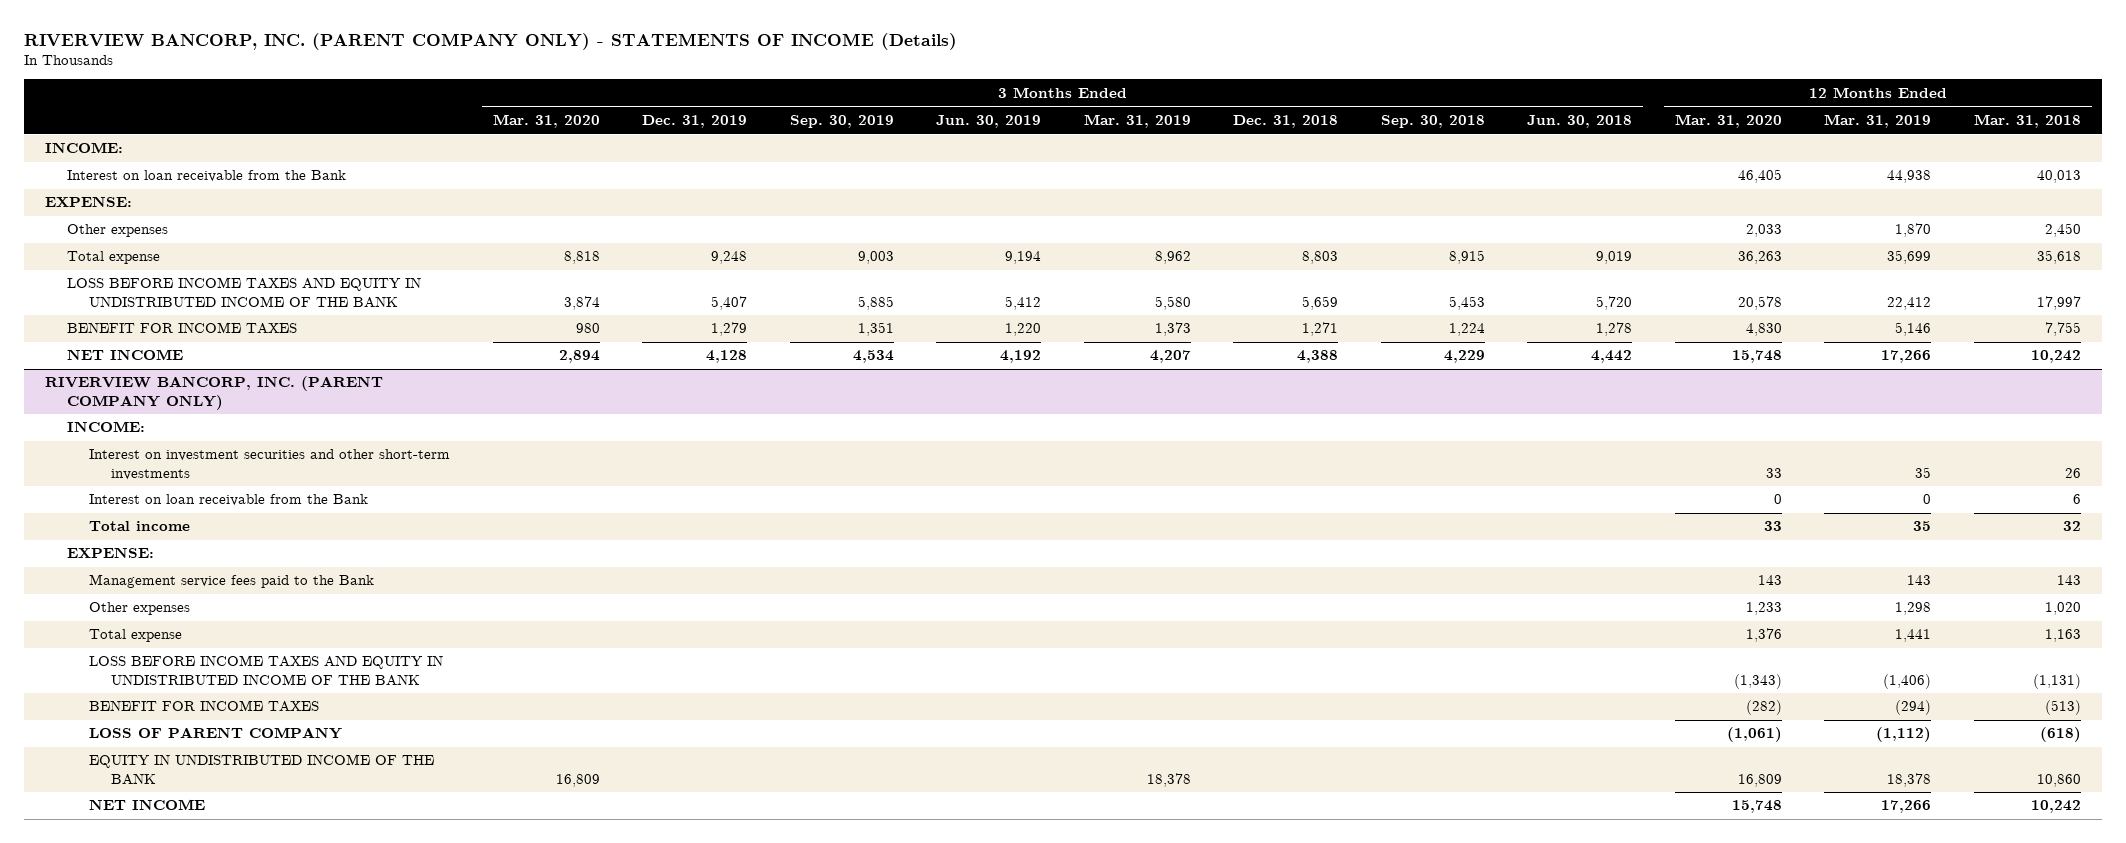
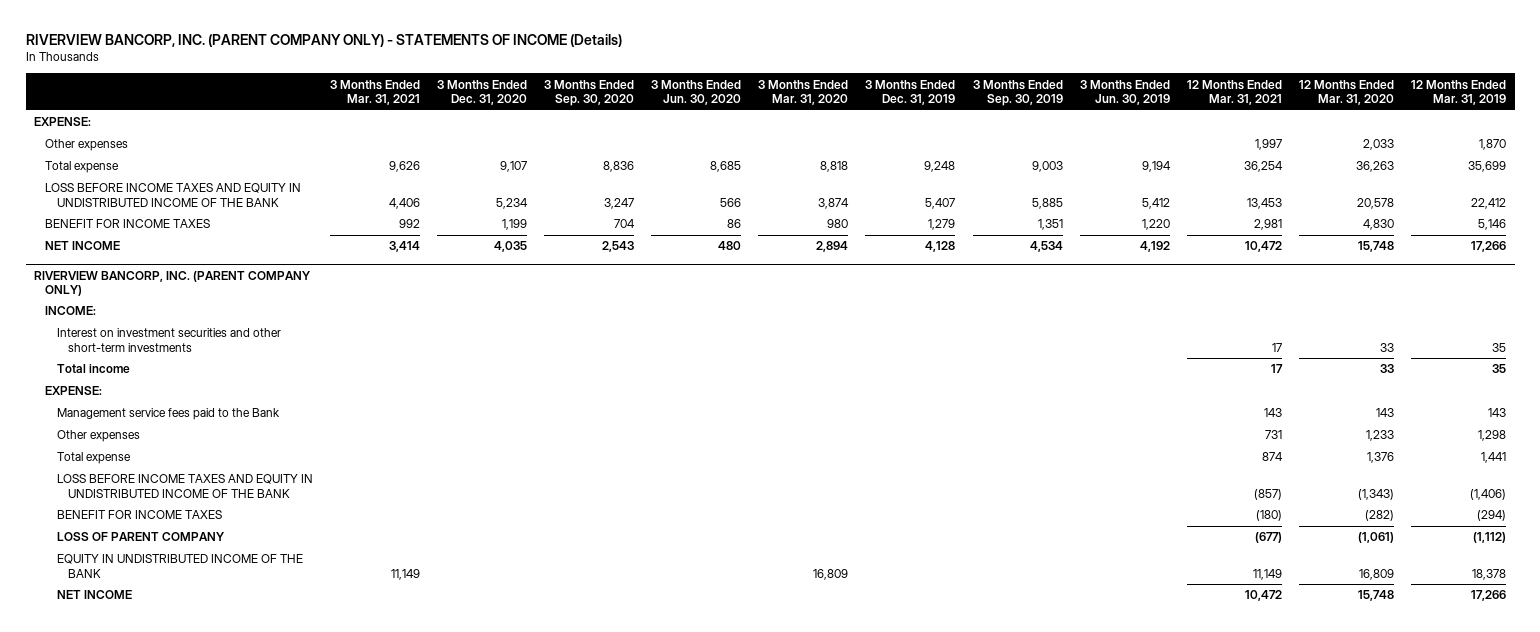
[1083,113,1191,128] Mar. 31, 2019 -> none
[1233,114,1339,128] Dec. 31, 2018 -> none
[1380,114,1485,128] Sep. 30, 2018 -> none
[1527,114,1633,128] Jun. 30, 2018 -> none
[1973,113,2081,128] Mar. 31, 2018 -> none
none -> [329,79,420,106] 3 Months Ended Mar. 31, 2021
none -> [436,79,527,106] 3 Months Ended Dec. 31, 2020
none -> [543,79,634,107] 3 Months Ended Sep. 30, 2020
none -> [651,79,742,106] 3 Months Ended Jun. 30, 2020
none -> [1186,79,1282,106] 12 Months Ended Mar. 31, 2021
[44,142,123,154] INCOME: -> none
[67,170,347,183] Interest on loan receivable from the Bank -> none
[89,494,369,507] Interest on loan receivable from the Bank -> none

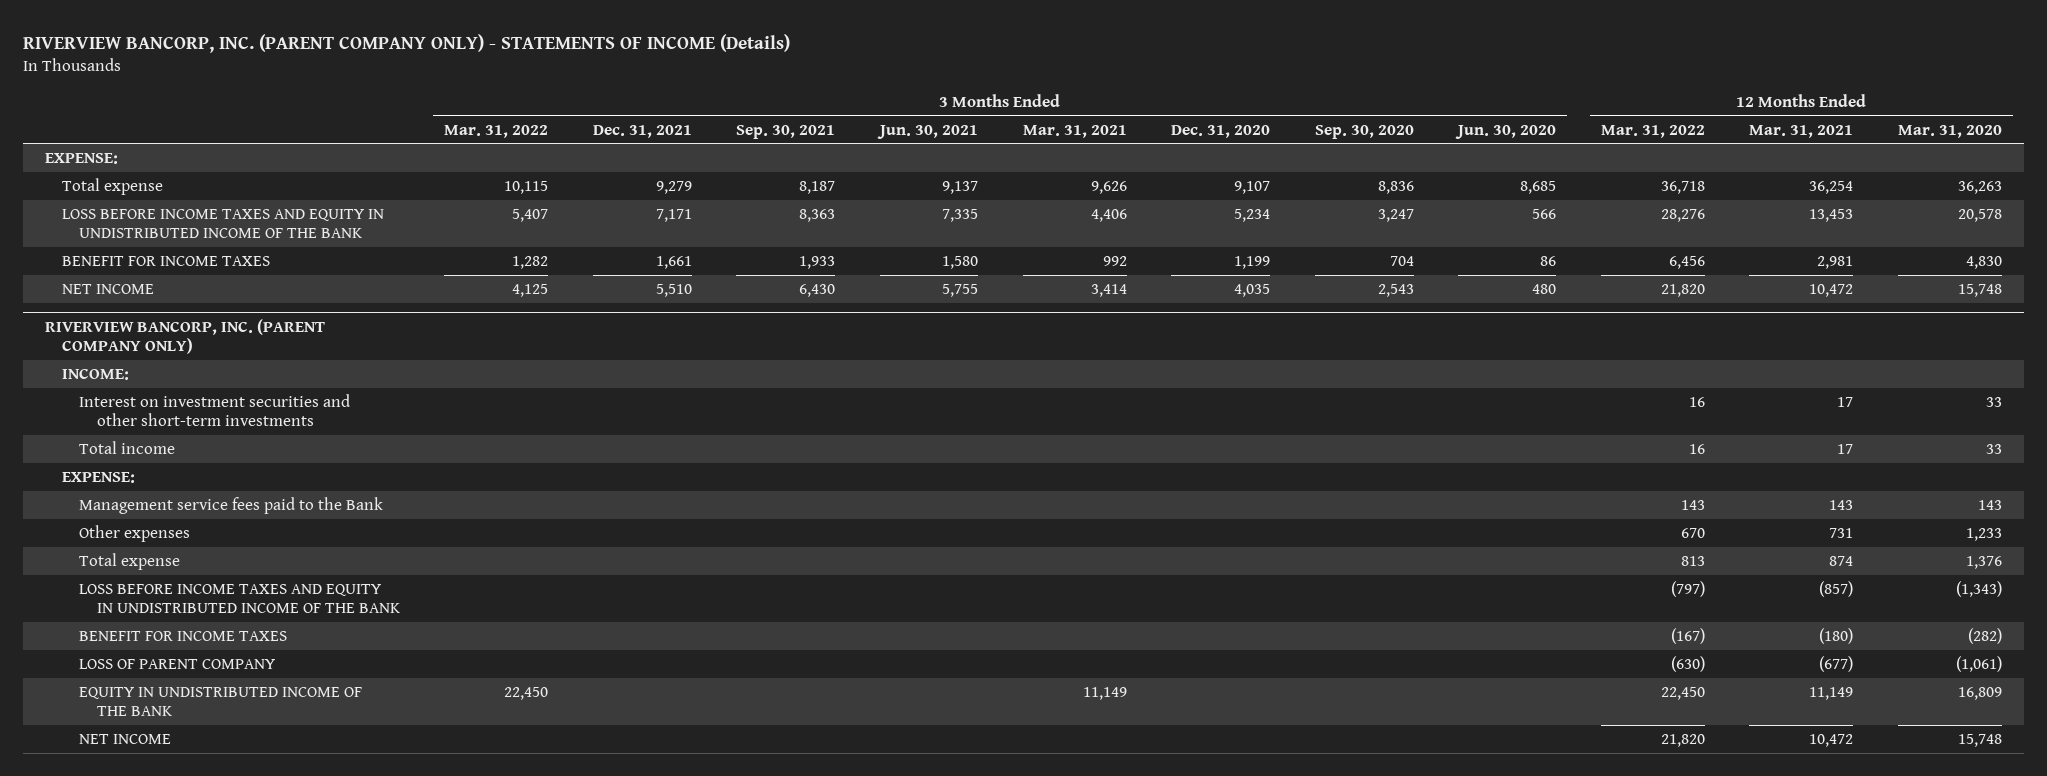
[758,79,849,106] 3 Months Ended Mar. 31, 2020 -> none
[865,79,956,106] 3 Months Ended Dec. 31, 2019 -> none
[972,79,1063,107] 3 Months Ended Sep. 30, 2019 -> none
[1079,79,1170,106] 3 Months Ended Jun. 30, 2019 -> none
[1411,79,1507,106] 12 Months Ended Mar. 31, 2019 -> none
none -> [444,124,549,138] Mar. 31, 2022
none -> [592,124,692,138] Dec. 31, 2021
none -> [736,124,836,139] Sep. 30, 2021
none -> [876,124,978,139] Jun. 30, 2021
none -> [1600,124,1705,138] Mar. 31, 2022
[45,139,129,152] Other expenses -> none

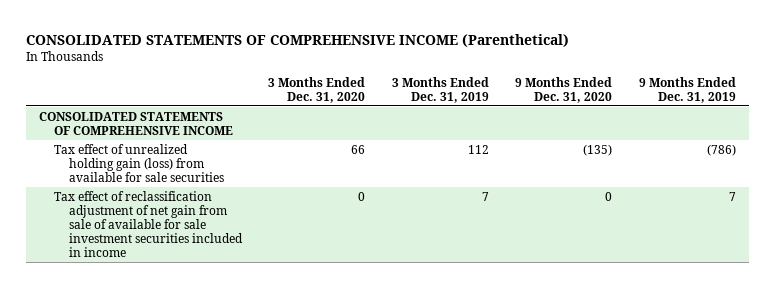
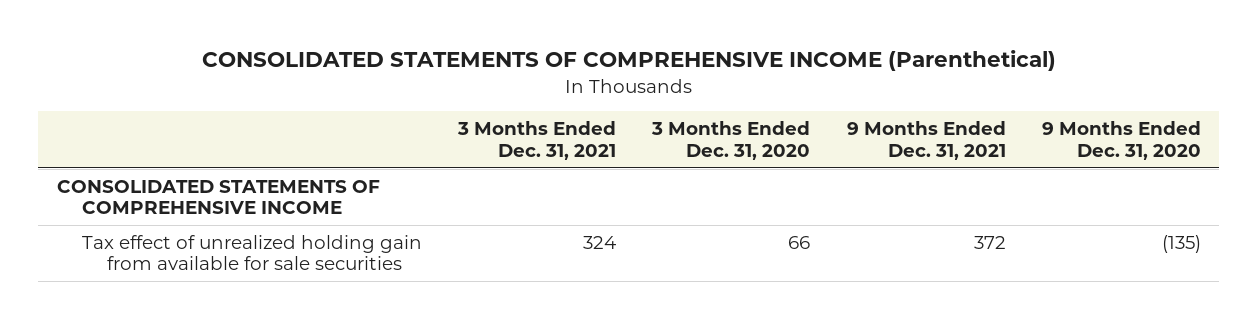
[391,76,489,103] 3 Months Ended Dec. 31, 2019 -> none
[638,76,736,103] 9 Months Ended Dec. 31, 2019 -> none
none -> [457,121,617,160] 3 Months Ended Dec. 31, 2021
none -> [846,121,1006,160] 9 Months Ended Dec. 31, 2021
[53,190,243,258] Tax effect of reclassification adjustment of net gain from sale of available for sale investment securities included in income -> none
[53,143,224,183] Tax effect of unrealized holding gain (loss) from available for sale securities -> [81,234,422,271] Tax effect of unrealized holding gain from available for sale securities

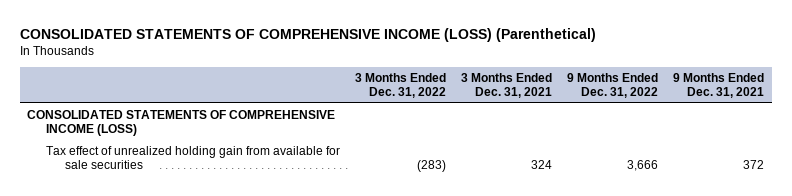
[201,50,1056,72] CONSOLIDATED STATEMENTS OF COMPREHENSIVE INCOME (Parenthetical) -> [19,27,596,42] CONSOLIDATED STATEMENTS OF COMPREHENSIVE INCOME (LOSS) (Parenthetical)
[651,121,811,160] 3 Months Ended Dec. 31, 2020 -> none
[1041,121,1201,160] 9 Months Ended Dec. 31, 2020 -> none
none -> [355,72,447,99] 3 Months Ended Dec. 31, 2022
none -> [567,72,659,99] 9 Months Ended Dec. 31, 2022
[56,179,380,215] CONSOLIDATED STATEMENTS OF COMPREHENSIVE INCOME -> [27,109,336,137] CONSOLIDATED STATEMENTS OF COMPREHENSIVE INCOME (LOSS)

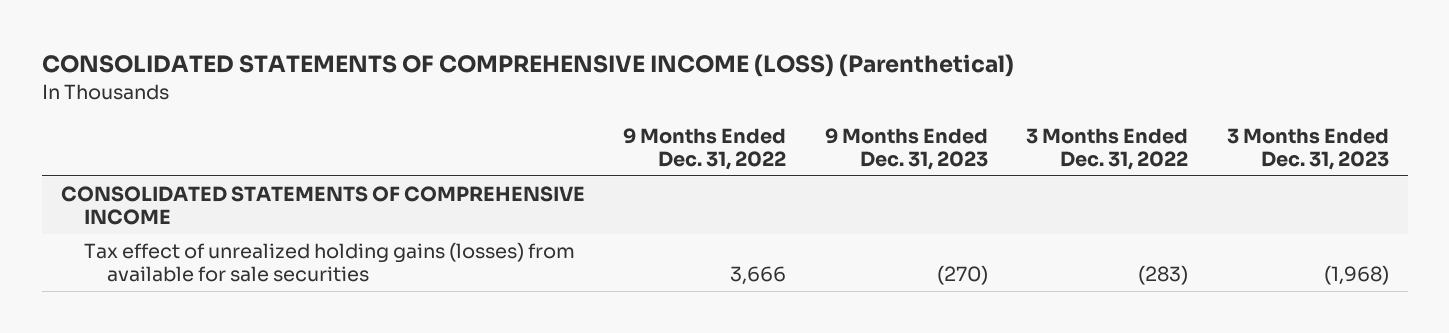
[461,72,553,99] 3 Months Ended Dec. 31, 2021 -> none
[673,72,765,99] 9 Months Ended Dec. 31, 2021 -> none
none -> [824,127,988,170] 9 Months Ended Dec. 31, 2023
none -> [1226,127,1389,170] 3 Months Ended Dec. 31, 2023
[27,109,336,137] CONSOLIDATED STATEMENTS OF COMPREHENSIVE INCOME (LOSS) -> [60,186,585,226] CONSOLIDATED STATEMENTS OF COMPREHENSIVE INCOME
[46,145,341,170] Tax effect of unrealized holding gain from available for sale securities -> [83,242,575,283] Tax effect of unrealized holding gains (losses) from available for sale securities

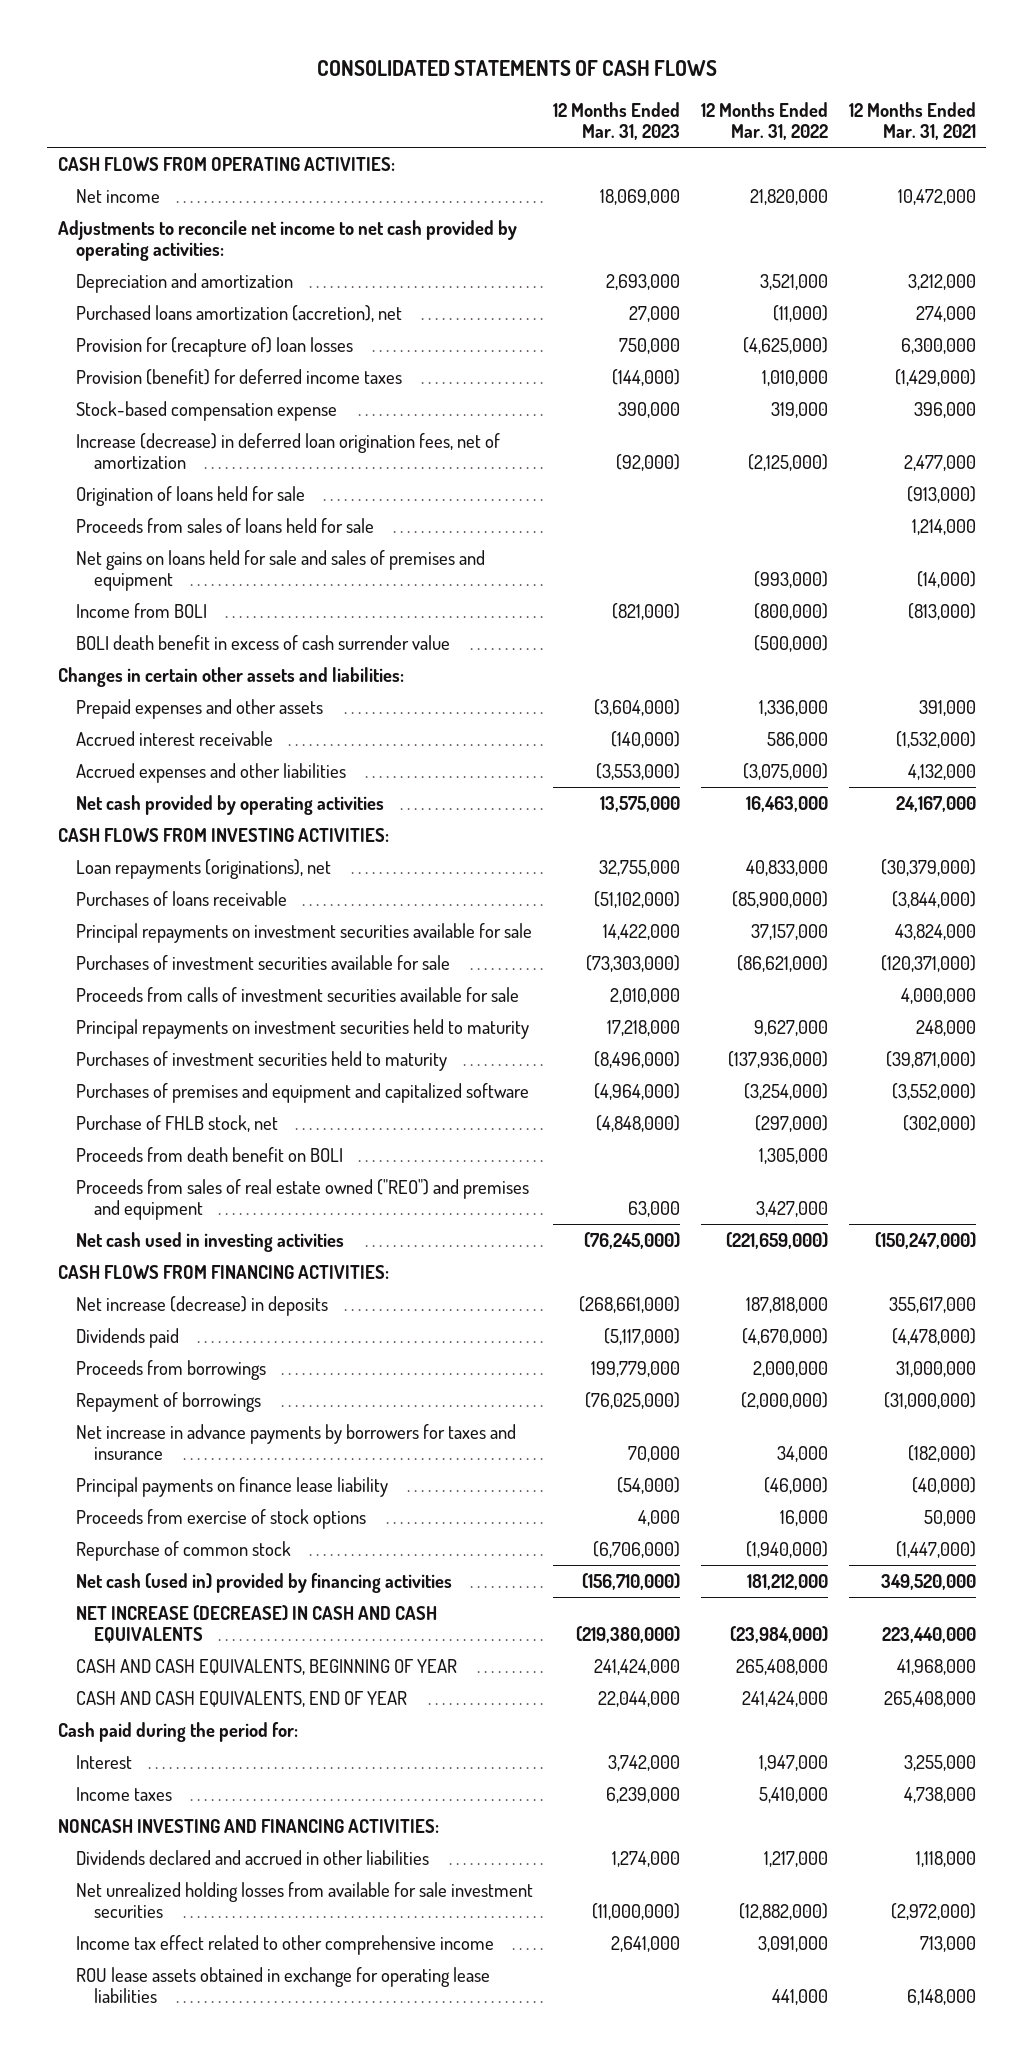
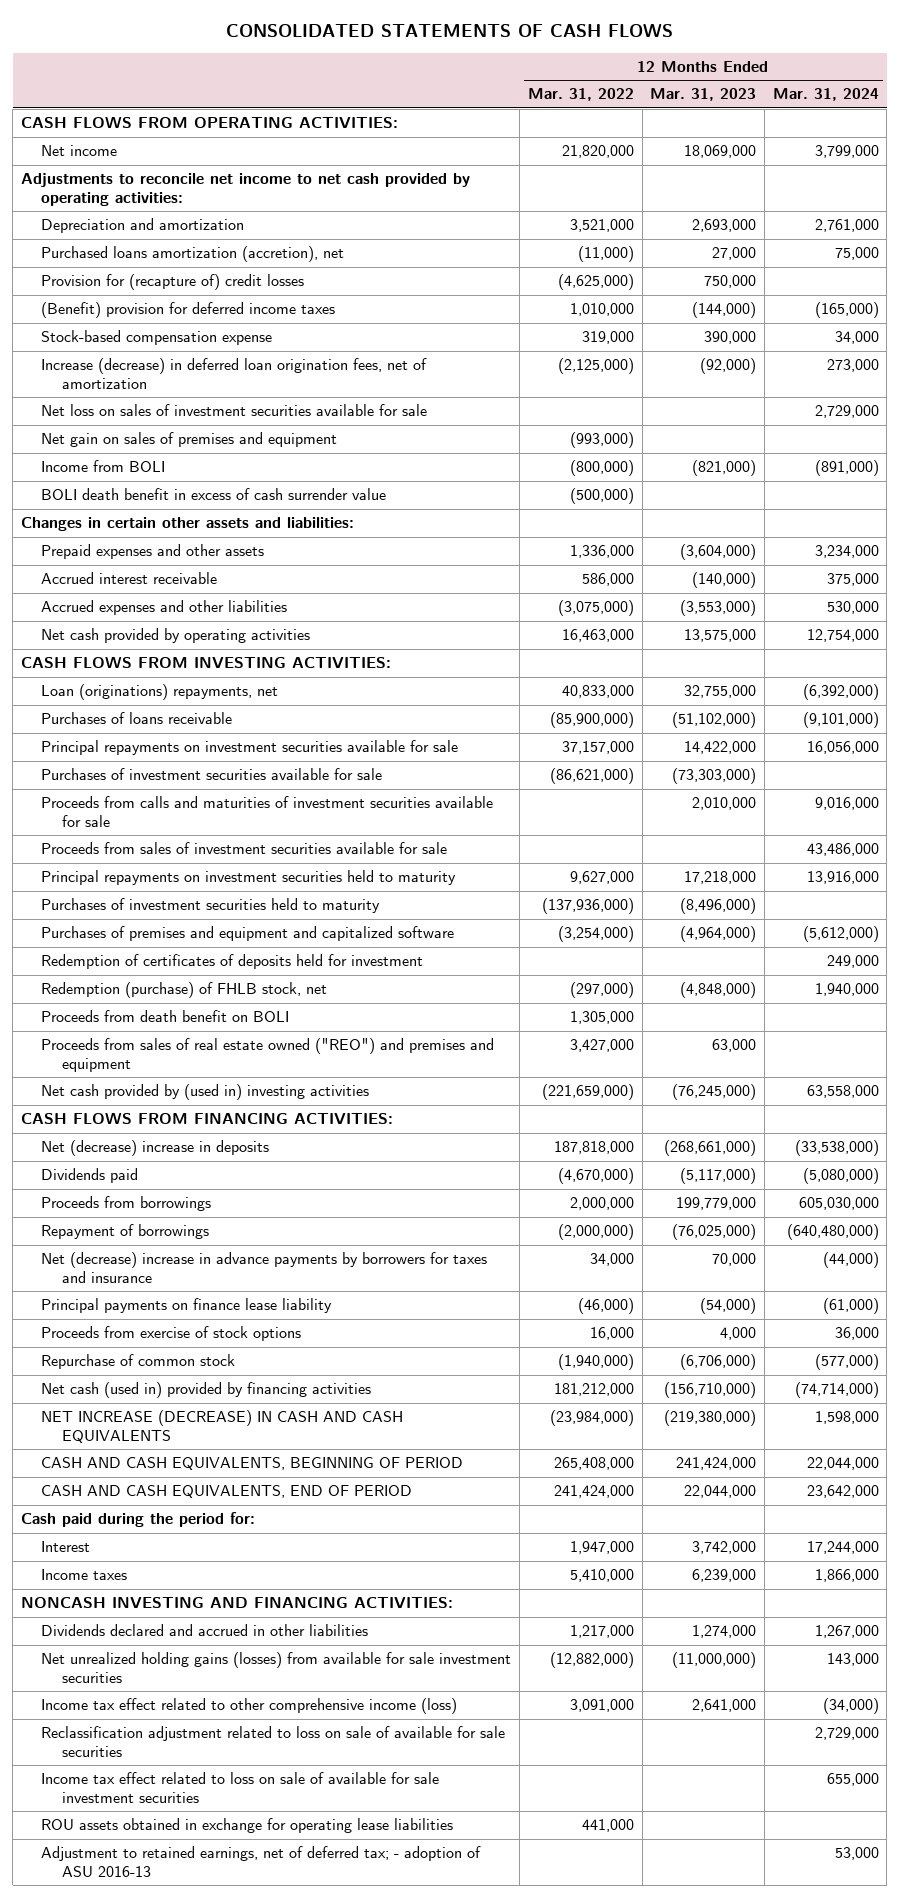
[848,101,976,140] 12 Months Ended Mar. 31, 2021 -> none
none -> [772,88,879,102] Mar. 31, 2024
[75,336,353,357] Provision for (recapture of) loan losses -> [41,274,305,291] Provision for (recapture of) credit losses
[75,368,402,385] Provision (benefit) for deferred income taxes -> [41,302,336,319] (Benefit) provision for deferred income taxes
[75,485,305,506] Origination of loans held for sale -> none
[75,517,374,533] Proceeds from sales of loans held for sale -> none
none -> [41,404,428,417] Net loss on sales of investment securities available for sale
[75,549,485,591] Net gains on loans held for sale and sales of premises and equipment -> [41,432,338,448] Net gain on sales of premises and equipment
[75,858,331,879] Loan repayments (originations), net -> [41,684,279,701] Loan (originations) repayments, net
[75,986,519,1002] Proceeds from calls of investment securities available for sale -> [41,796,494,828] Proceeds from calls and maturities of investment securities available for sale
none -> [41,842,448,855] Proceeds from sales of investment securities available for sale
none -> [41,954,424,970] Redemption of certificates of deposits held for investment
[75,1114,278,1132] Purchase of FHLB stock, net -> [41,982,328,999] Redemption (purchase) of FHLB stock, net
[75,1231,344,1252] Net cash used in investing activities -> [41,1084,370,1101] Net cash provided by (used in) investing activities
[75,1295,328,1316] Net increase (decrease) in deposits -> [41,1140,270,1157] Net (decrease) increase in deposits
[75,1423,516,1460] Net increase in advance payments by borrowers for taxes and insurance -> [41,1252,488,1284] Net (decrease) increase in advance payments by borrowers for taxes and insurance
[75,1658,457,1675] CASH AND CASH EQUIVALENTS, BEGINNING OF YEAR -> [41,1457,464,1471] CASH AND CASH EQUIVALENTS, BEGINNING OF PERIOD
[75,1690,407,1707] CASH AND CASH EQUIVALENTS, END OF YEAR -> [41,1485,413,1499] CASH AND CASH EQUIVALENTS, END OF PERIOD
[75,1881,533,1918] Net unrealized holding losses from available for sale investment securities -> [41,1652,512,1684] Net unrealized holding gains (losses) from available for sale investment securities
[75,1934,494,1955] Income tax effect related to other comprehensive income -> [41,1698,458,1715] Income tax effect related to other comprehensive income (loss)
none -> [41,1726,506,1758] Reclassification adjustment related to loss on sale of available for sale securities
none -> [41,1772,440,1804] Income tax effect related to loss on sale of available for sale investment securities
[75,1966,490,2003] ROU lease assets obtained in exchange for operating lease liabilities -> [41,1818,454,1834] ROU assets obtained in exchange for operating lease liabilities
none -> [41,1846,482,1878] Adjustment to retained earnings, net of deferred tax; - adoption of ASU 2016-13

